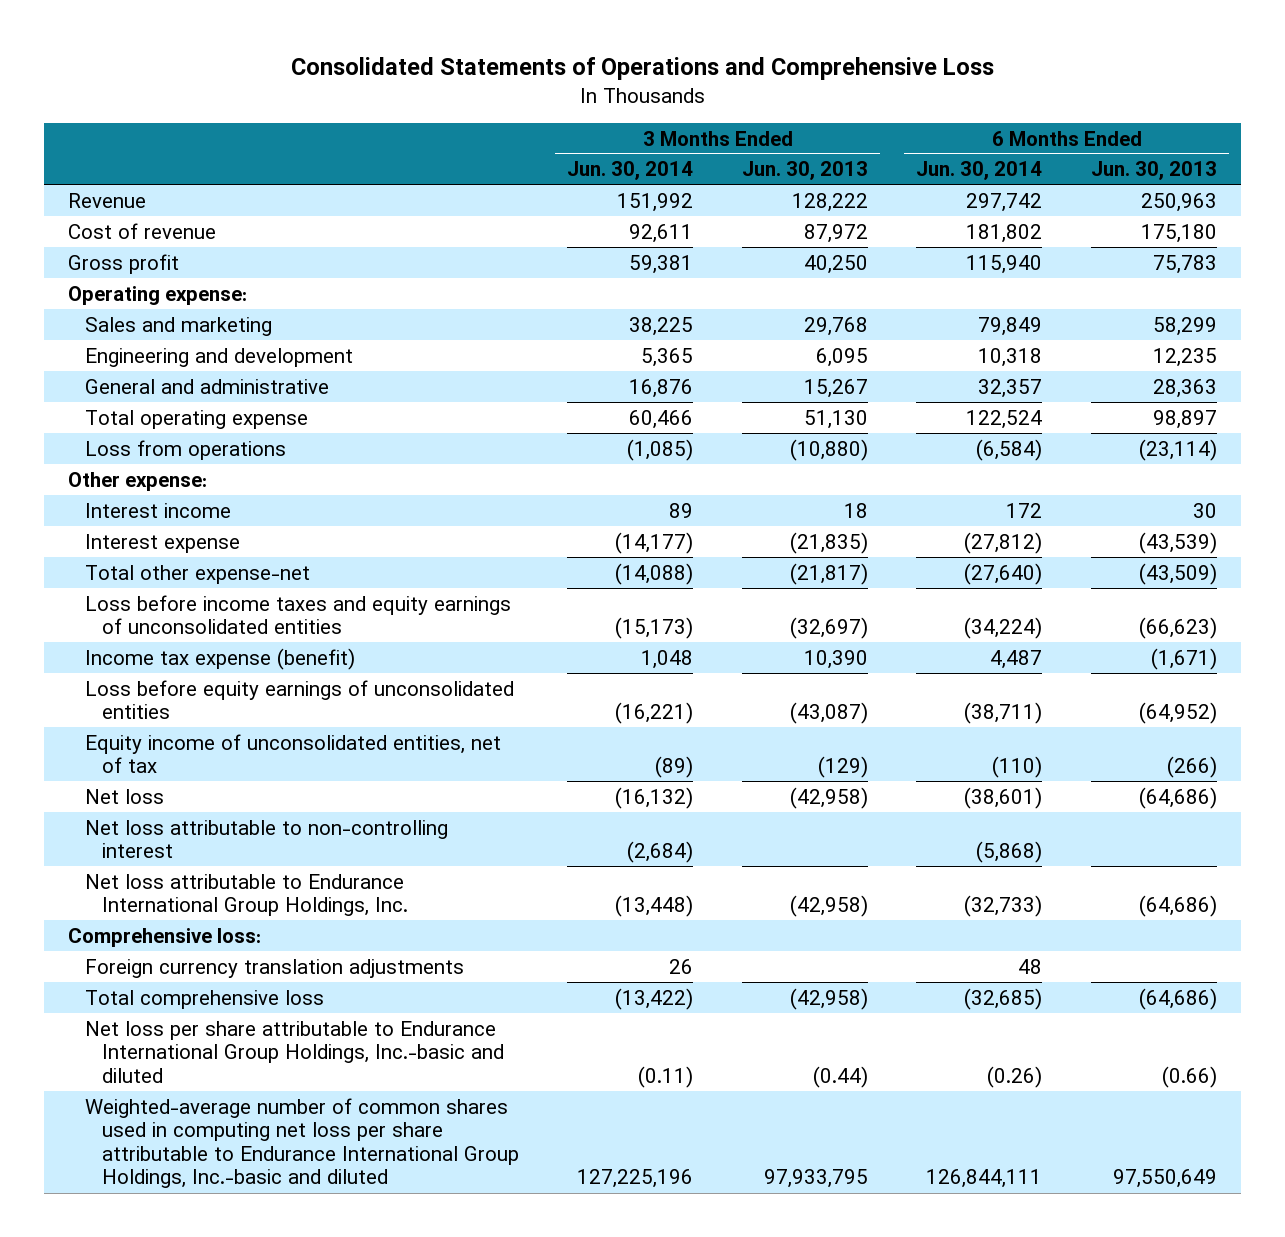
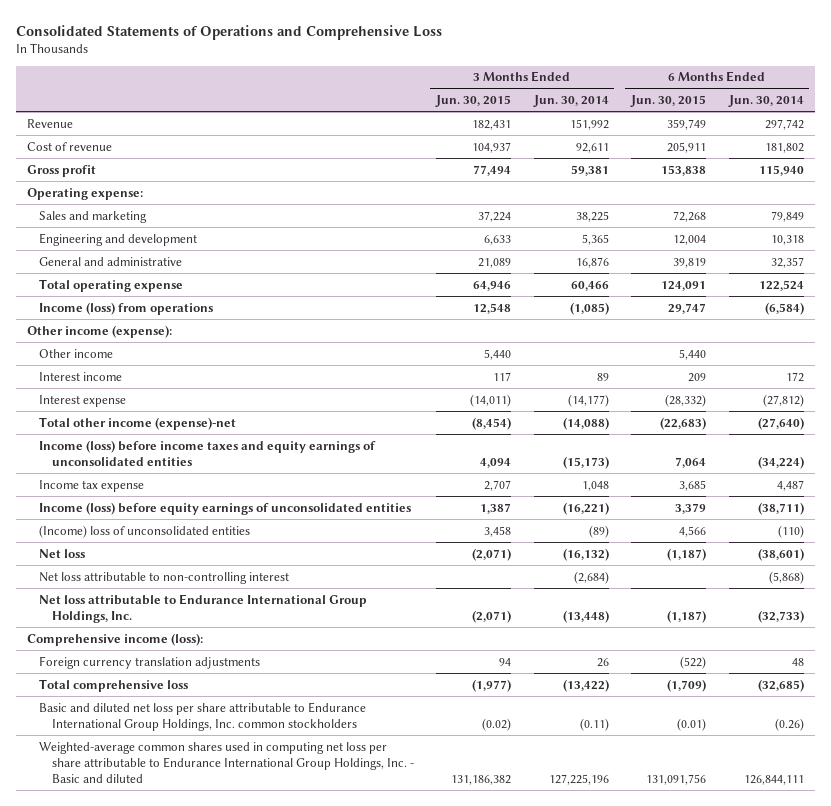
[741,161,868,181] Jun. 30, 2013 -> none
[1090,161,1217,181] Jun. 30, 2013 -> none
none -> [435,94,512,107] Jun. 30, 2015
none -> [630,94,707,107] Jun. 30, 2015
[84,439,286,460] Loss from operations -> [39,301,214,315] Income (loss) from operations
[68,471,208,491] Other expense: -> [26,324,172,338] Other income (expense):
none -> [39,348,114,358] Other income
[84,564,310,584] Total other expense-net -> [39,416,237,430] Total other income (expense)-net
[84,594,511,635] Loss before income taxes and equity earnings of unconsolidated entities -> [39,439,377,466] Income (loss) before income taxes and equity earnings of unconsolidated entities
[84,647,355,670] Income tax expense (benefit) -> [39,479,145,492] Income tax expense
[84,679,514,720] Loss before equity earnings of unconsolidated entities -> [39,501,412,515] Income (loss) before equity earnings of unconsolidated entities
[84,733,501,774] Equity income of unconsolidated entities, net of tax -> [39,524,251,538] (Income) loss of unconsolidated entities
[68,927,262,947] Comprehensive loss: -> [26,632,203,646] Comprehensive income (loss):
[84,1020,504,1083] Net loss per share attributable to Endurance International Group Holdings, Inc.-basic and diluted -> [39,701,367,731] Basic and diluted net loss per share attributable to Endurance International Group Holdings, Inc. common stockholders
[84,1097,519,1189] Weighted-average number of common shares used in computing net loss per share attributable to Endurance International Group Holdings, Inc.-basic and diluted -> [39,741,414,783] Weighted-average common shares used in computing net loss per share attributable to Endurance International Group Holdings, Inc. - Basic and diluted

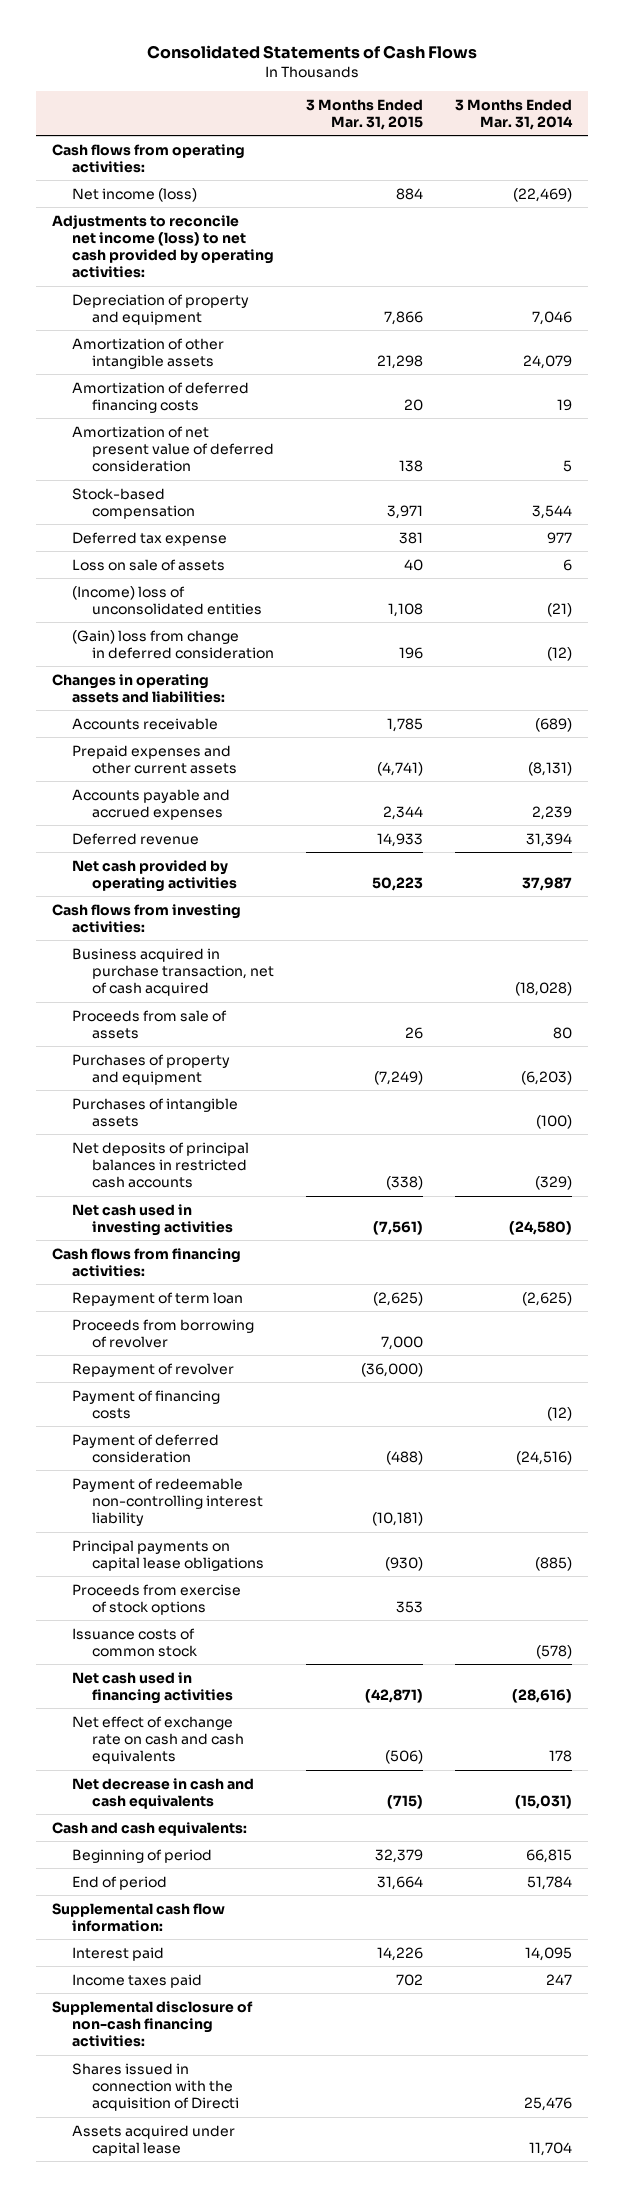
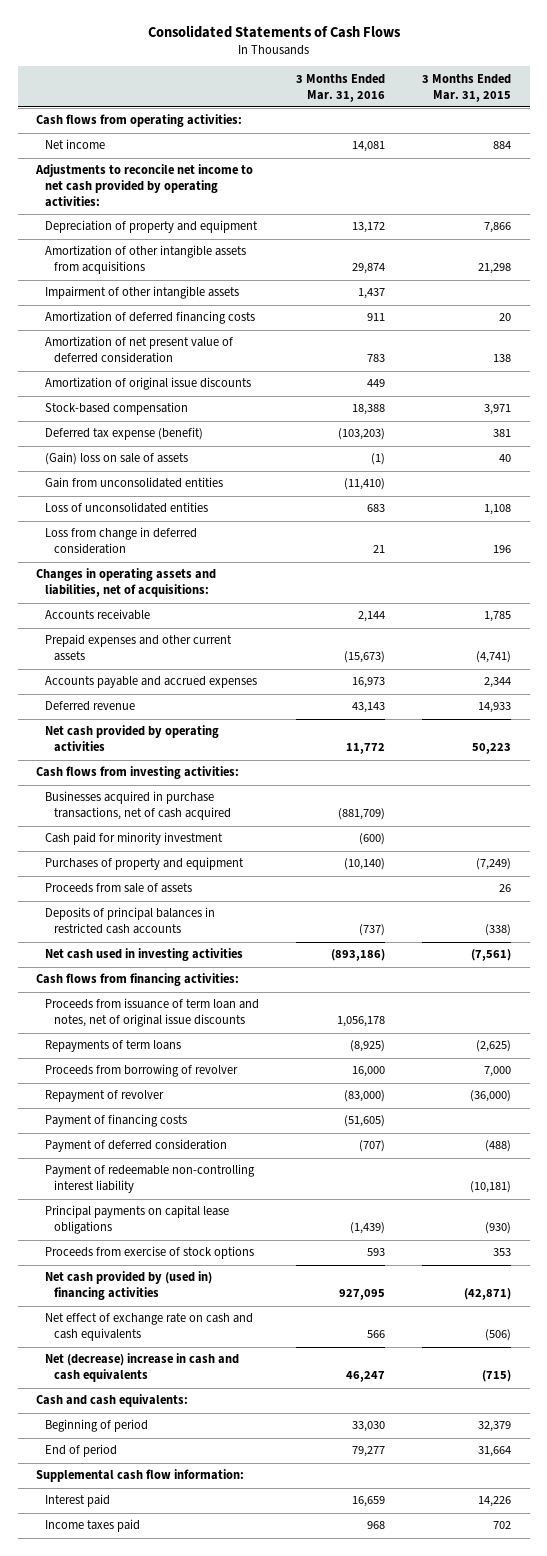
[454,98,573,130] 3 Months Ended Mar. 31, 2014 -> none
none -> [296,73,386,102] 3 Months Ended Mar. 31, 2016
[71,187,197,202] Net income (loss) -> [45,139,106,150] Net income
[51,214,274,279] Adjustments to reconcile net income (loss) to net cash provided by operating activities: -> [35,164,254,208] Adjustments to reconcile net income to net cash provided by operating activities:
[71,337,224,369] Amortization of other intangible assets -> [45,245,247,275] Amortization of other intangible assets from acquisitions
none -> [45,286,240,300] Impairment of other intangible assets
none -> [45,377,252,391] Amortization of original issue discounts
[71,531,227,546] Deferred tax expense -> [45,427,204,441] Deferred tax expense (benefit)
[71,558,225,571] Loss on sale of assets -> [45,452,189,466] (Gain) loss on sale of assets
none -> [45,477,224,489] Gain from unconsolidated entities
[71,585,262,615] (Income) loss of unconsolidated entities -> [45,502,209,514] Loss of unconsolidated entities
[71,629,274,659] (Gain) loss from change in deferred consideration -> [45,527,198,555] Loss from change in deferred consideration
[51,673,225,703] Changes in operating assets and liabilities: -> [36,568,217,598] Changes in operating assets and liabilities, net of acquisitions:
[71,947,274,997] Business acquired in purchase transaction, net of cash acquired -> [45,791,232,821] Businesses acquired in purchase transactions, net of cash acquired
none -> [45,832,224,846] Cash paid for minority investment
[71,1097,238,1127] Purchases of intangible assets -> none
[71,1009,227,1039] Proceeds from sale of assets -> [45,883,193,894] Proceeds from sale of assets
[71,1141,249,1189] Net deposits of principal balances in restricted cash accounts -> [45,907,216,935] Deposits of principal balances in restricted cash accounts
none -> [45,998,260,1028] Proceeds from issuance of term loan and notes, net of original issue discounts
[71,1291,243,1306] Repayment of term loan -> [45,1040,182,1053] Repayments of term loans
[71,1627,197,1657] Issuance costs of common stock -> none
[71,1671,233,1704] Net cash used in financing activities -> [45,1271,213,1301] Net cash provided by (used in) financing activities
[71,1777,254,1809] Net decrease in cash and cash equivalents -> [45,1353,240,1383] Net (decrease) increase in cash and cash equivalents
[51,2000,253,2048] Supplemental disclosure of non-cash financing activities: -> none
[71,2062,239,2112] Shares issued in connection with the acquisition of Directi -> none
[71,2124,235,2156] Assets acquired under capital lease -> none

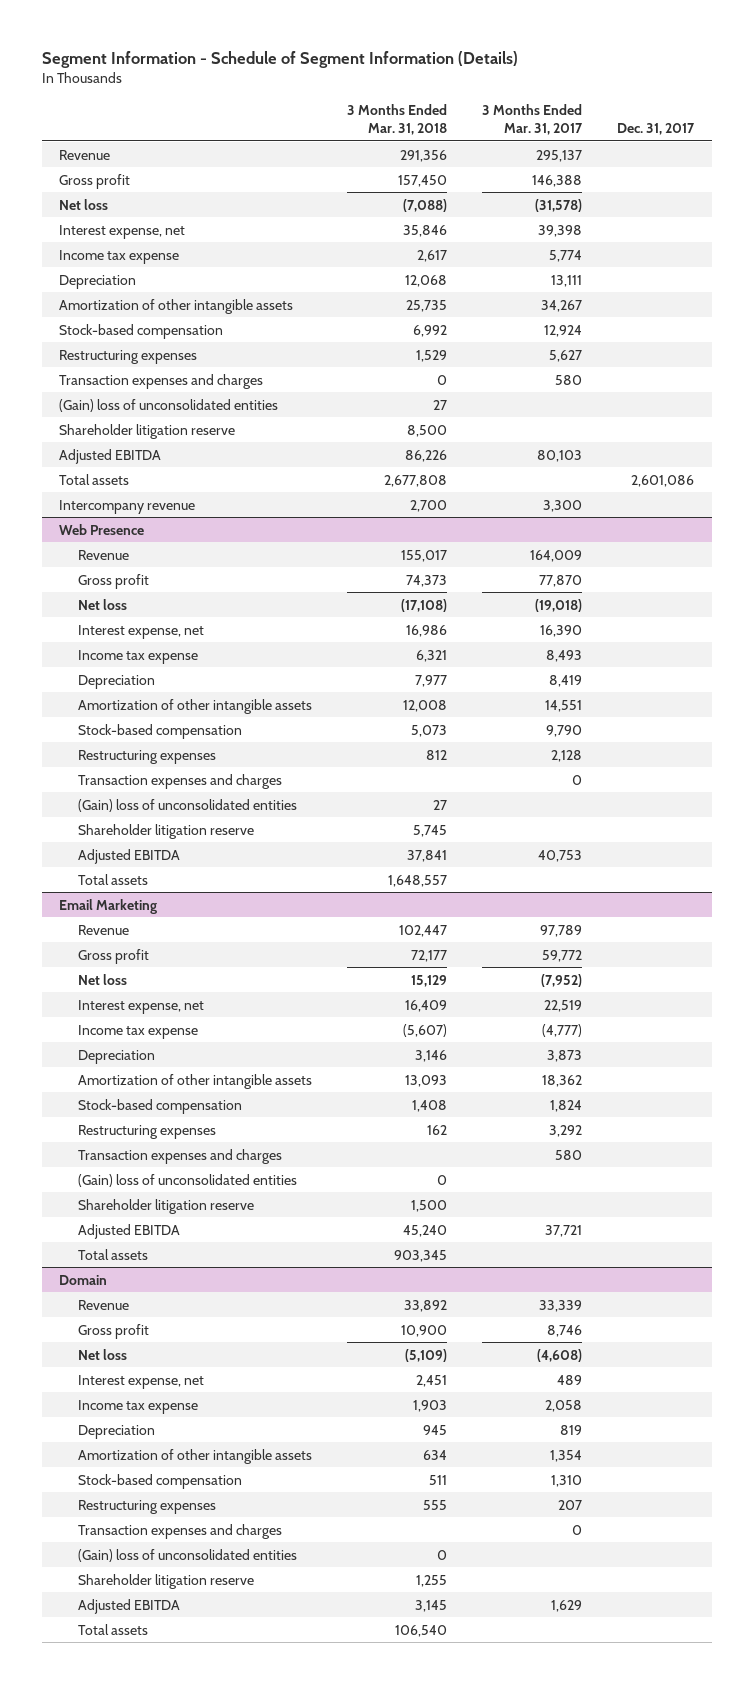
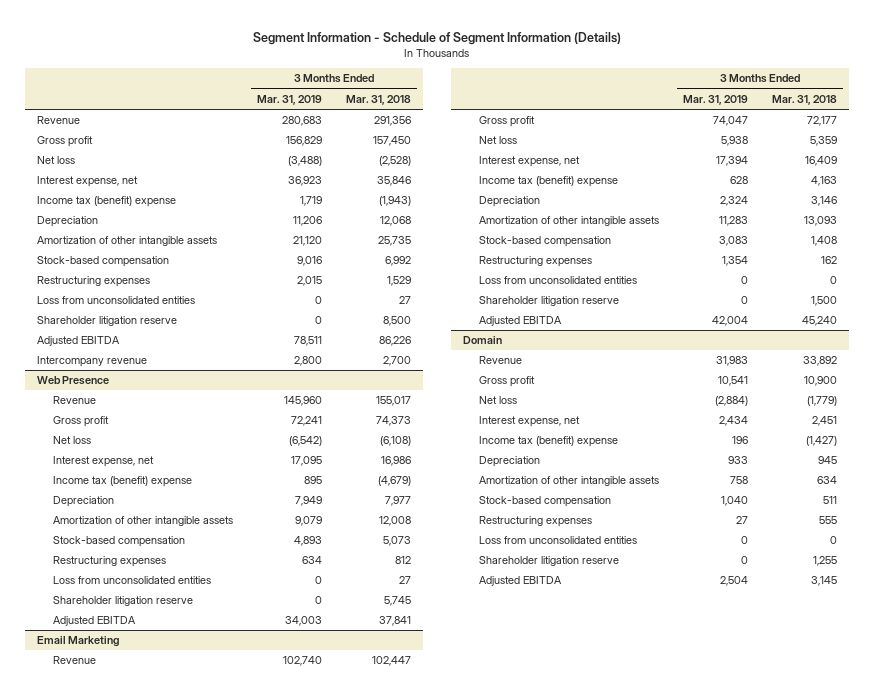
[482,103,584,135] 3 Months Ended Mar. 31, 2017 -> none
[617,122,696,135] Dec. 31, 2017 -> none
none -> [257,94,323,105] Mar. 31, 2019
[403,198,448,212] (7,088) -> [378,156,411,167] (2,528)
[59,249,180,264] Income tax expense -> [36,196,176,208] Income tax (benefit) expense
[417,249,448,262] 2,617 -> [378,196,411,207] (1,943)
[59,373,264,389] Transaction expenses and charges -> none
[59,398,279,412] (Gain) loss of unconsolidated entities -> [36,296,195,305] Loss from unconsolidated entities
[59,473,130,485] Total assets -> none
[401,598,448,612] (17,108) -> [379,436,411,447] (6,108)
[78,649,199,664] Income tax expense -> [53,476,193,488] Income tax (benefit) expense
[416,649,448,662] 6,321 -> [377,476,411,487] (4,679)
[78,773,283,789] Transaction expenses and charges -> none
[78,798,298,812] (Gain) loss of unconsolidated entities -> [53,576,212,585] Loss from unconsolidated entities
[78,873,149,885] Total assets -> none
[411,974,448,987] 15,129 -> [809,136,837,147] 5,359
[78,1024,199,1039] Income tax expense -> [478,176,618,188] Income tax (benefit) expense
[403,1023,448,1037] (5,607) -> [810,176,837,187] 4,163
[78,1148,283,1164] Transaction expenses and charges -> none
[78,1173,298,1187] (Gain) loss of unconsolidated entities -> [478,276,637,285] Loss from unconsolidated entities
[78,1248,149,1260] Total assets -> none
[405,1348,448,1362] (5,109) -> [806,396,837,407] (1,779)
[78,1399,199,1414] Income tax expense -> [478,436,618,448] Income tax (benefit) expense
[413,1399,448,1412] 1,903 -> [805,436,837,447] (1,427)
[78,1523,283,1539] Transaction expenses and charges -> none
[78,1548,298,1562] (Gain) loss of unconsolidated entities -> [478,536,637,545] Loss from unconsolidated entities
[78,1623,149,1635] Total assets -> none

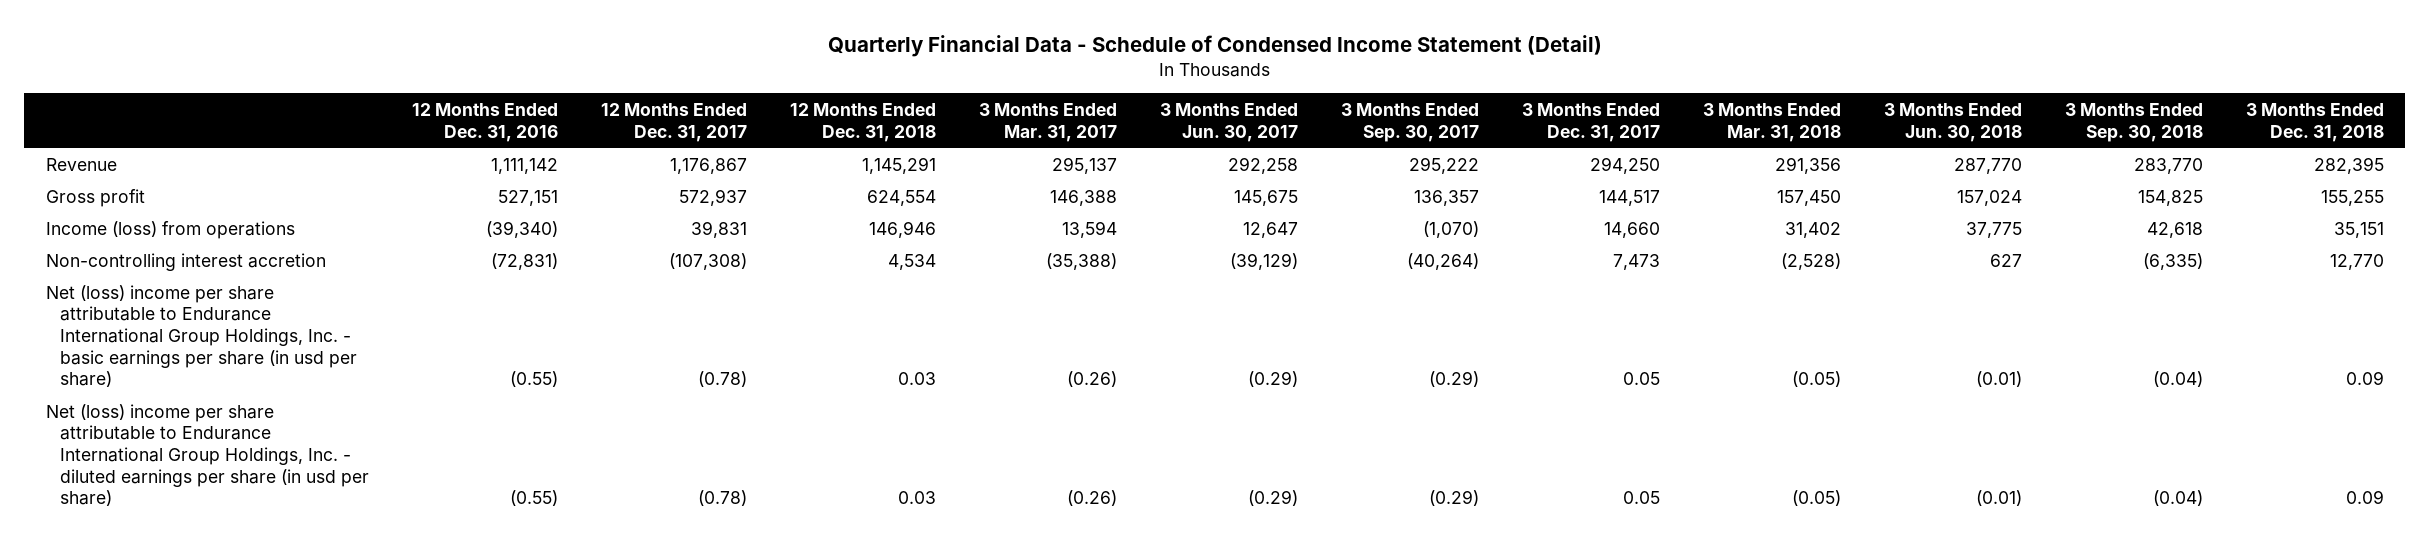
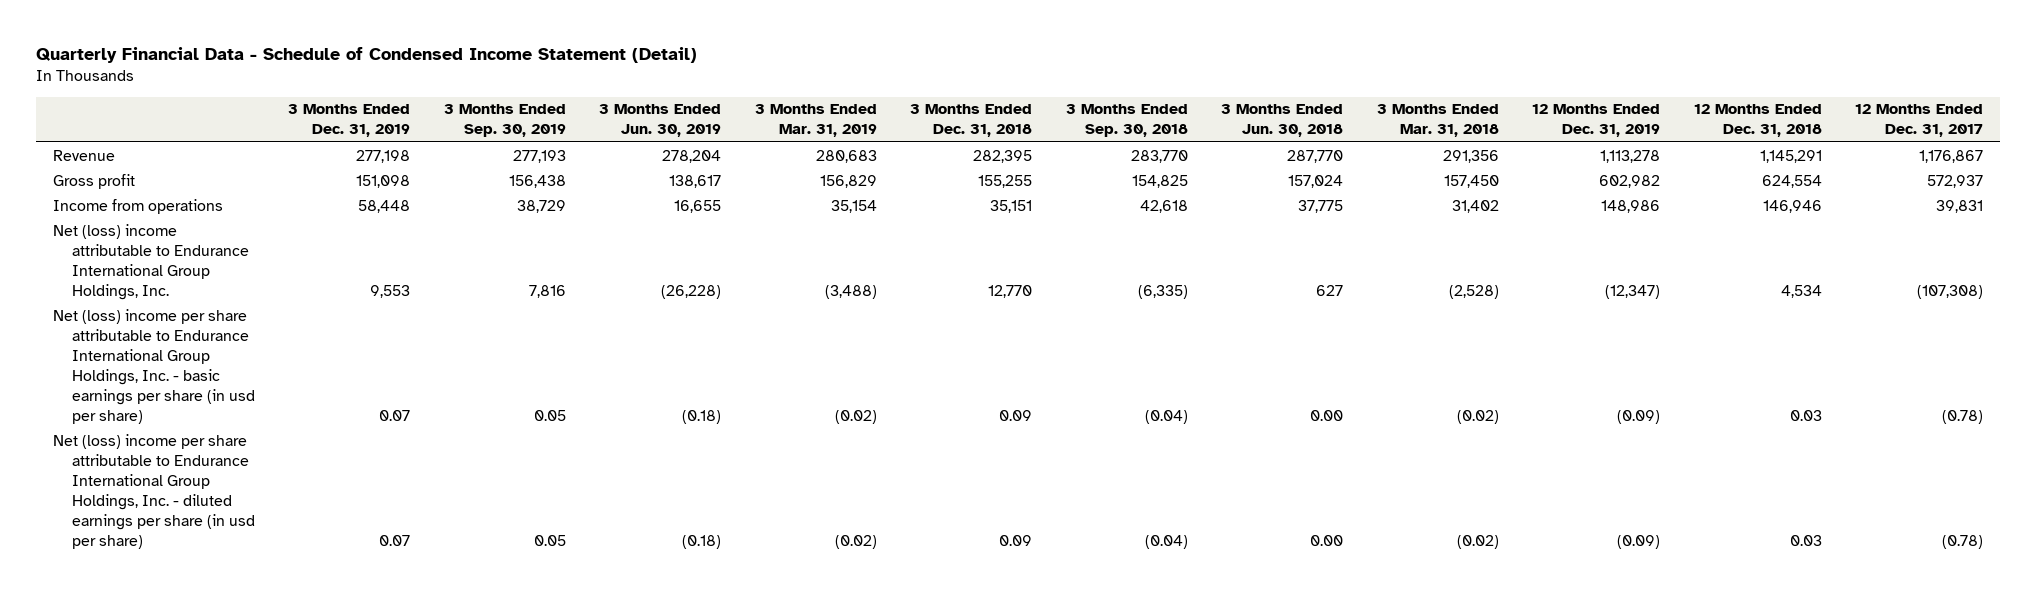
[411,102,558,142] 12 Months Ended Dec. 31, 2016 -> none
[978,102,1117,142] 3 Months Ended Mar. 31, 2017 -> none
[1159,102,1298,142] 3 Months Ended Jun. 30, 2017 -> none
[1340,102,1479,142] 3 Months Ended Sep. 30, 2017 -> none
[1521,102,1660,142] 3 Months Ended Dec. 31, 2017 -> none
none -> [288,104,411,138] 3 Months Ended Dec. 31, 2019
none -> [443,104,566,138] 3 Months Ended Sep. 30, 2019
none -> [599,104,722,138] 3 Months Ended Jun. 30, 2019
none -> [754,104,877,138] 3 Months Ended Mar. 31, 2019
none -> [1532,104,1661,138] 12 Months Ended Dec. 31, 2019
[45,220,295,239] Income (loss) from operations -> [53,198,224,214] Income from operations
[45,252,326,271] Non-controlling interest accretion -> [53,223,249,300] Net (loss) income attributable to Endurance International Group Holdings, Inc.
[1791,371,1841,388] (0.05) -> [1456,409,1499,424] (0.02)
[1975,371,2022,388] (0.01) -> [1310,409,1344,421] 0.00
[1791,490,1841,507] (0.05) -> [1456,534,1499,549] (0.02)
[1975,490,2022,507] (0.01) -> [1310,534,1344,546] 0.00

